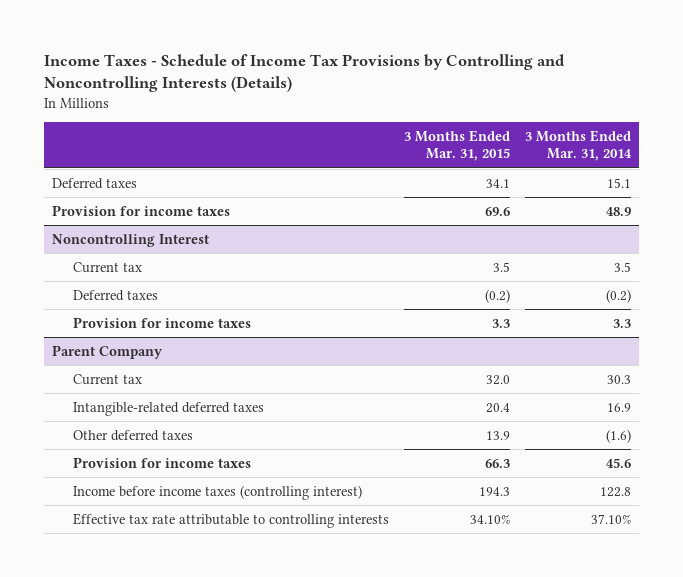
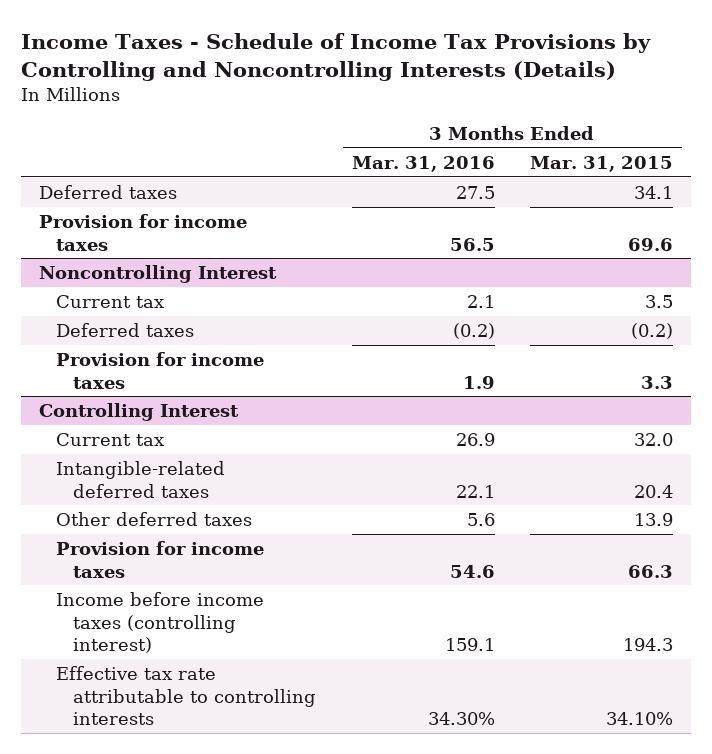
[525,129,633,162] 3 Months Ended Mar. 31, 2014 -> none
none -> [351,155,495,172] Mar. 31, 2016
[51,344,163,359] Parent Company -> [39,402,240,421] Controlling Interest

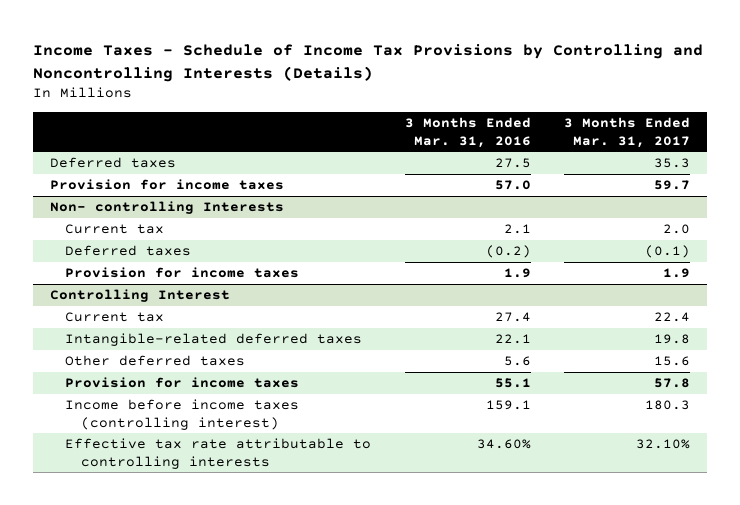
[529,155,673,172] Mar. 31, 2015 -> none
none -> [564,116,691,148] 3 Months Ended Mar. 31, 2017
[449,237,495,251] 56.5 -> [494,180,531,191] 57.0
[39,264,278,283] Noncontrolling Interest -> [49,201,284,215] Non- controlling Interests
[455,432,495,446] 26.9 -> [494,312,531,323] 27.4
[449,564,495,578] 54.6 -> [494,378,531,389] 55.1
[427,712,495,726] 34.30% -> [476,439,531,450] 34.60%

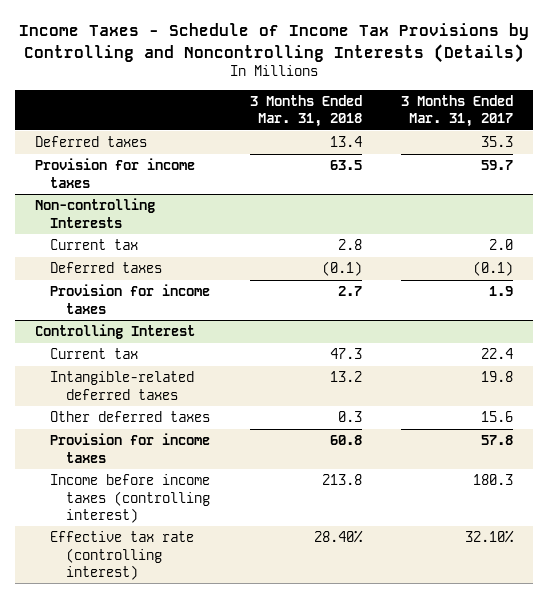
[404,116,531,148] 3 Months Ended Mar. 31, 2016 -> none
none -> [249,94,362,128] 3 Months Ended Mar. 31, 2018
[49,201,284,215] Non- controlling Interests -> [34,198,155,228] Non-controlling Interests
[65,438,372,469] Effective tax rate attributable to controlling interests -> [50,531,195,580] Effective tax rate (controlling interest)

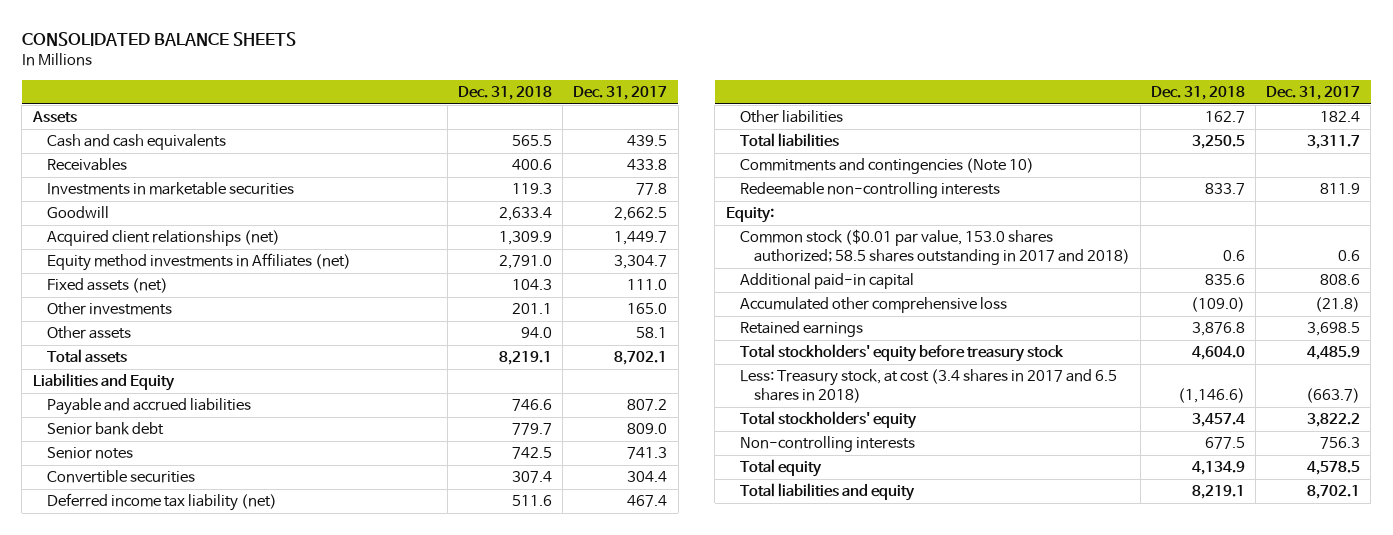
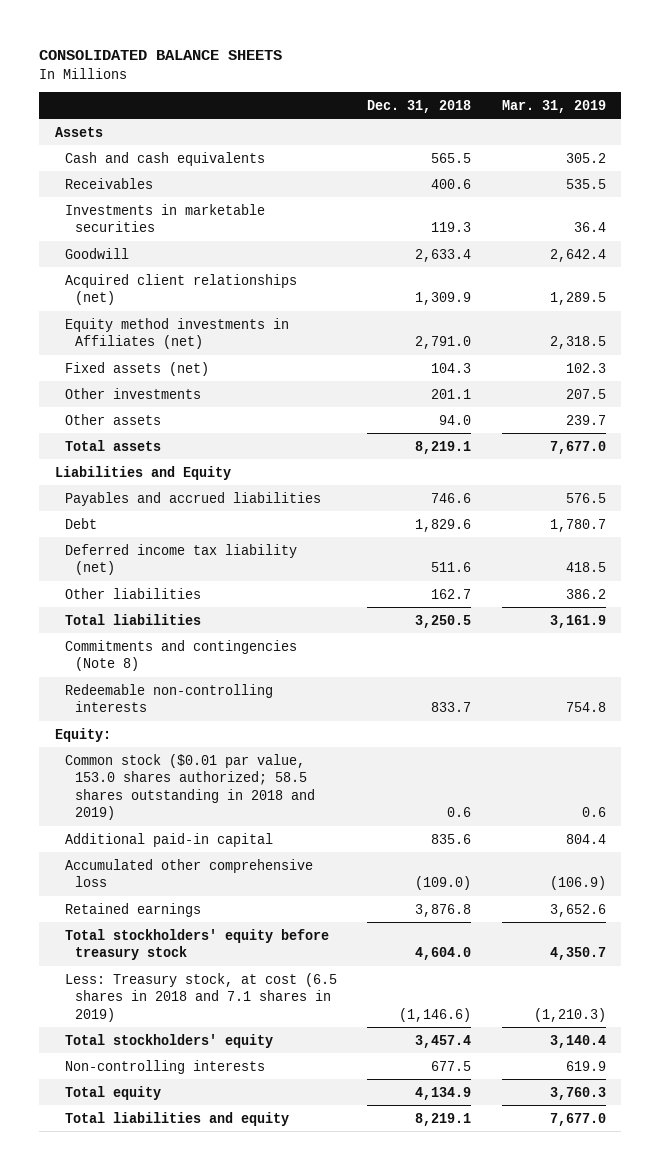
[573,85,668,100] Dec. 31, 2017 -> none
none -> [501,99,606,113] Mar. 31, 2019
[46,447,133,460] Senior notes -> none
[46,470,195,484] Convertible securities -> none
[46,398,251,416] Payable and accrued liabilities -> [64,491,321,506] Payables and accrued liabilities
[46,422,164,436] Senior bank debt -> [64,517,97,529] Debt
[512,423,553,436] 779.7 -> [415,518,472,532] 1,829.6
[739,158,1034,175] Commitments and contingencies (Note 10) -> [64,639,297,672] Commitments and contingencies (Note 8)
[739,229,1131,266] Common stock ($0.01 par value, 153.0 shares authorized; 58.5 shares outstanding in 2017 and 2018) -> [64,753,315,821] Common stock ($0.01 par value, 153.0 shares authorized; 58.5 shares outstanding in 2018 and 2019)
[739,369,1117,404] Less: Treasury stock, at cost (3.4 shares in 2017 and 6.5 shares in 2018) -> [64,972,337,1022] Less: Treasury stock, at cost (6.5 shares in 2018 and 7.1 shares in 2019)

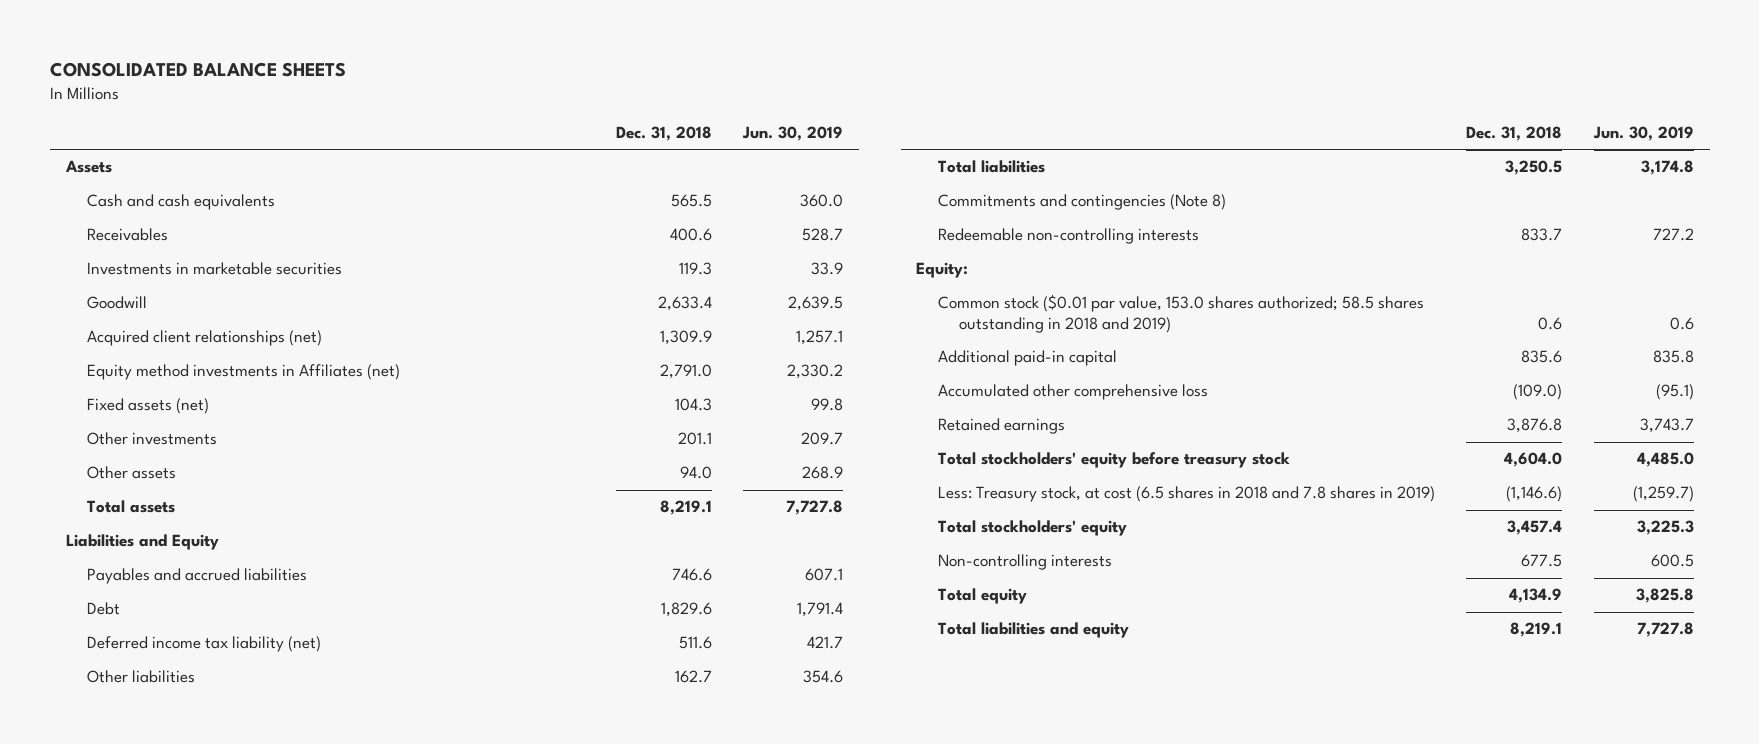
[501,99,606,113] Mar. 31, 2019 -> none
none -> [742,125,844,141] Jun. 30, 2019
[64,972,337,1022] Less: Treasury stock, at cost (6.5 shares in 2018 and 7.1 shares in 2019) -> [937,486,1435,503] Less: Treasury stock, at cost (6.5 shares in 2018 and 7.8 shares in 2019)

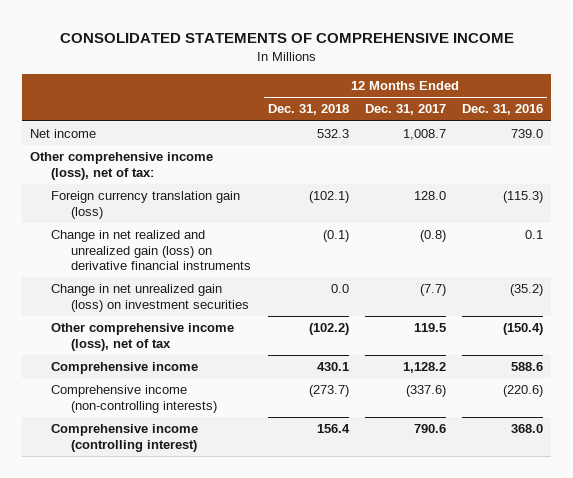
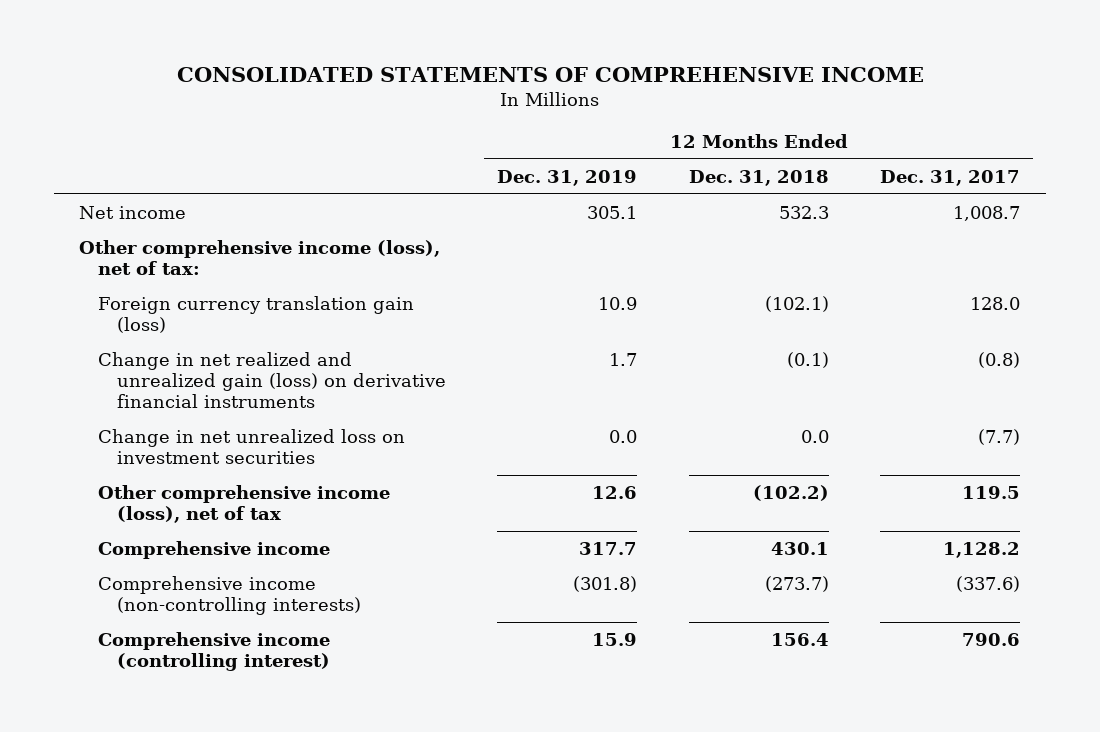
[462,104,544,116] Dec. 31, 2016 -> none
none -> [497,169,638,186] Dec. 31, 2019
[50,284,250,312] Change in net unrealized gain (loss) on investment securities -> [97,429,405,465] Change in net unrealized loss on investment securities

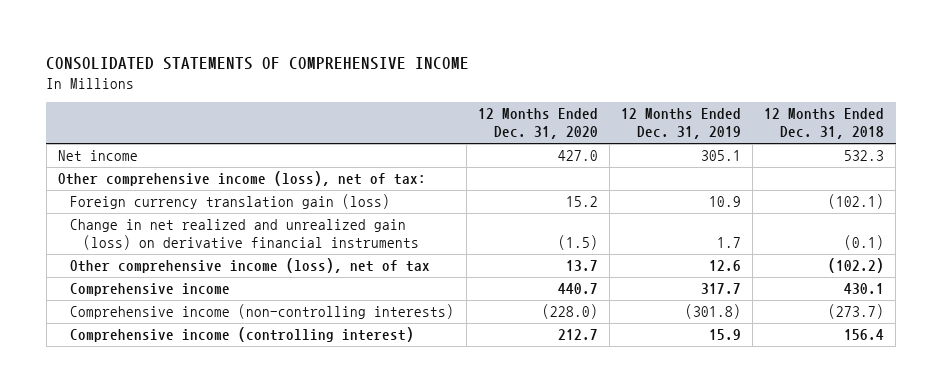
[880,169,1021,186] Dec. 31, 2017 -> none
none -> [477,108,598,140] 12 Months Ended Dec. 31, 2020
[97,429,405,465] Change in net unrealized loss on investment securities -> none

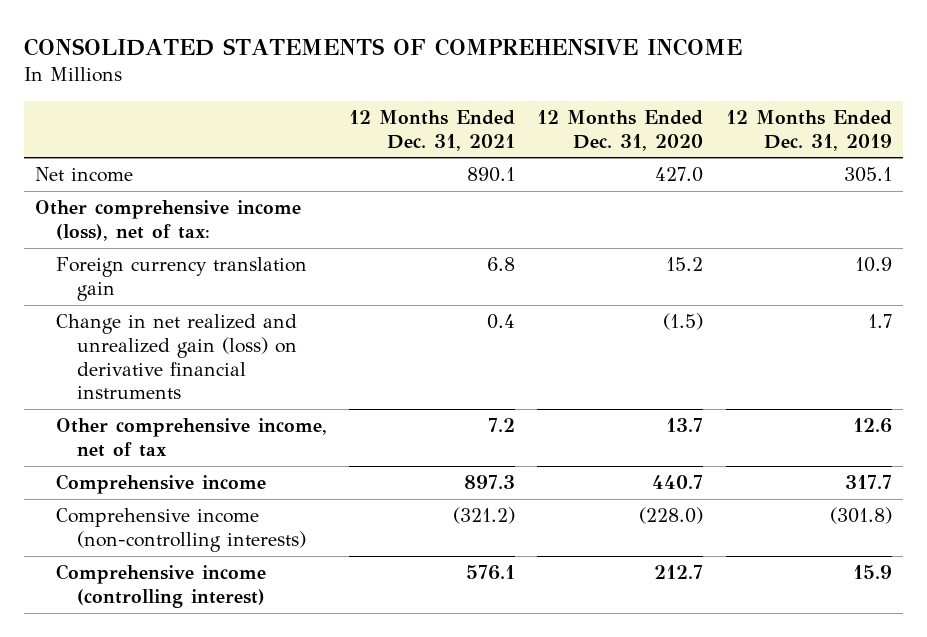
[763,108,884,140] 12 Months Ended Dec. 31, 2018 -> none
none -> [349,110,516,151] 12 Months Ended Dec. 31, 2021
[70,194,391,210] Foreign currency translation gain (loss) -> [56,257,308,301] Foreign currency translation gain
[70,258,431,274] Other comprehensive income (loss), net of tax -> [56,418,328,457] Other comprehensive income, net of tax

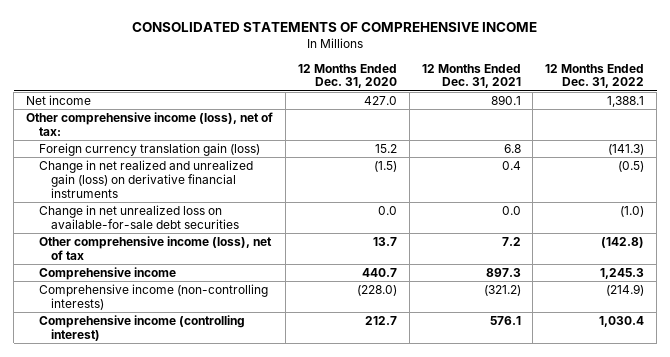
[725,110,892,151] 12 Months Ended Dec. 31, 2019 -> none
none -> [545,63,645,89] 12 Months Ended Dec. 31, 2022
[56,257,308,301] Foreign currency translation gain -> [38,143,260,157] Foreign currency translation gain (loss)
none -> [38,205,240,229] Change in net unrealized loss on available-for-sale debt securities
[56,418,328,457] Other comprehensive income, net of tax -> [38,236,272,260] Other comprehensive income (loss), net of tax

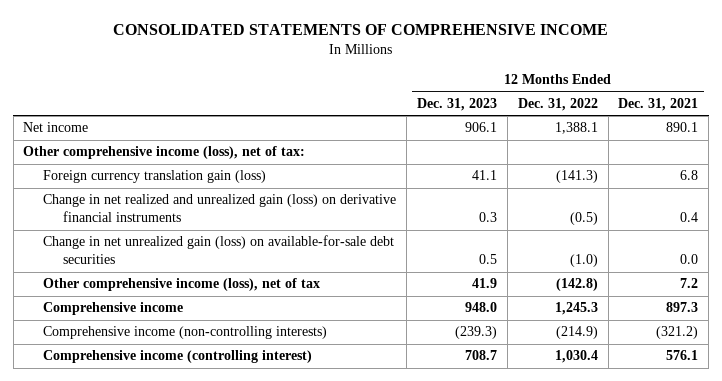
[297,63,397,89] 12 Months Ended Dec. 31, 2020 -> none
none -> [416,98,497,112] Dec. 31, 2023
[38,205,240,229] Change in net unrealized loss on available-for-sale debt securities -> [43,235,395,265] Change in net unrealized gain (loss) on available-for-sale debt securities

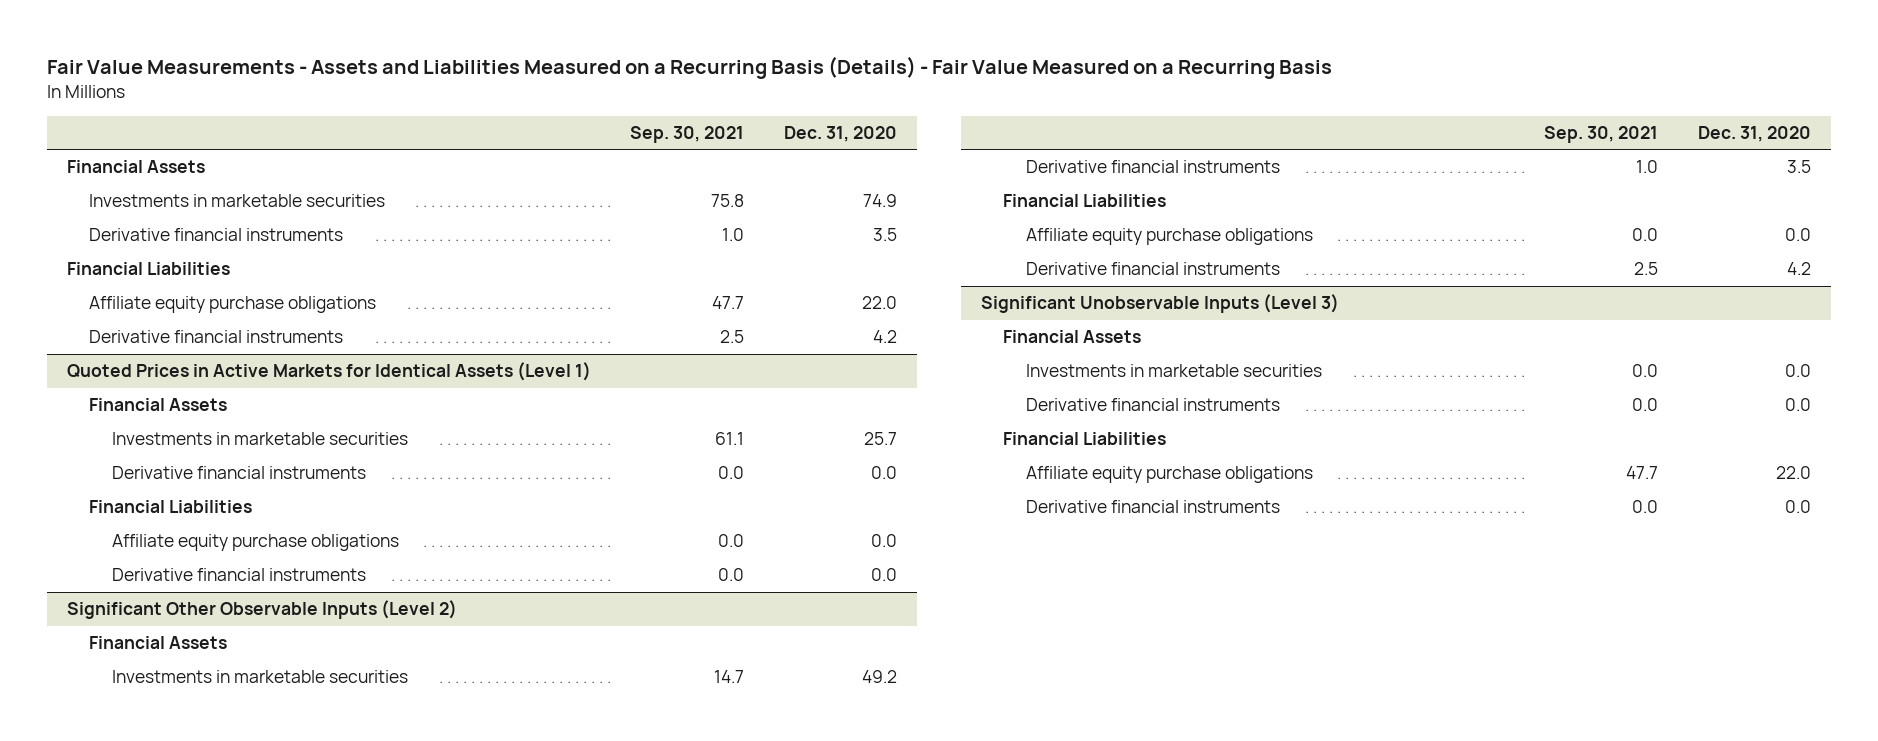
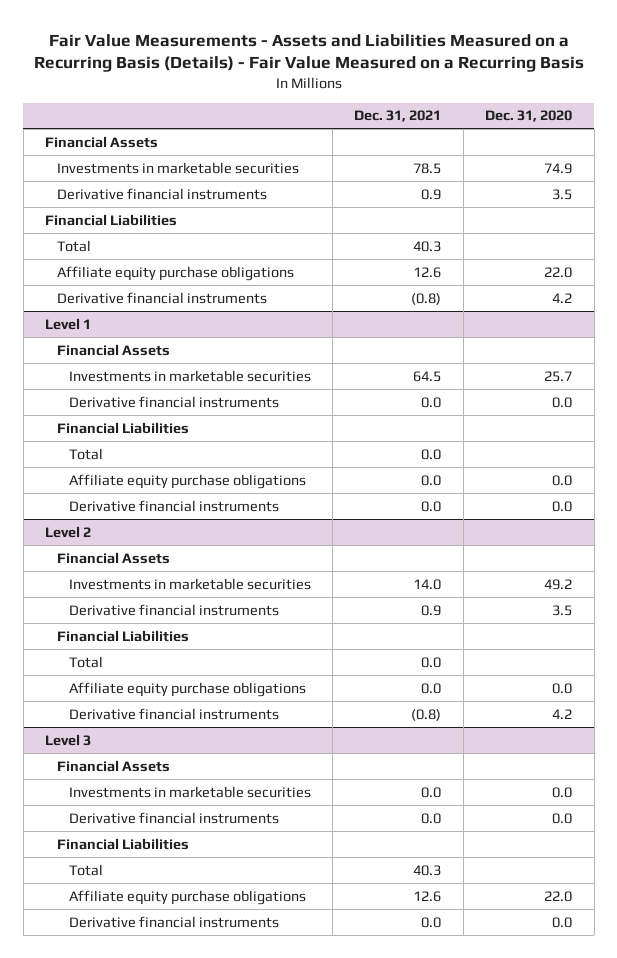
[630,125,745,143] Sep. 30, 2021 -> none
none -> [354,110,442,123] Dec. 31, 2021
none -> [56,239,91,252] Total
[66,362,591,382] Quoted Prices in Active Markets for Identical Assets (Level 1) -> [44,317,91,330] Level 1
none -> [68,447,103,460] Total
[66,600,457,620] Significant Other Observable Inputs (Level 2) -> [44,525,91,538] Level 2
none -> [68,655,103,668] Total
[980,294,1339,314] Significant Unobservable Inputs (Level 3) -> [44,733,91,746] Level 3
none -> [68,863,103,876] Total

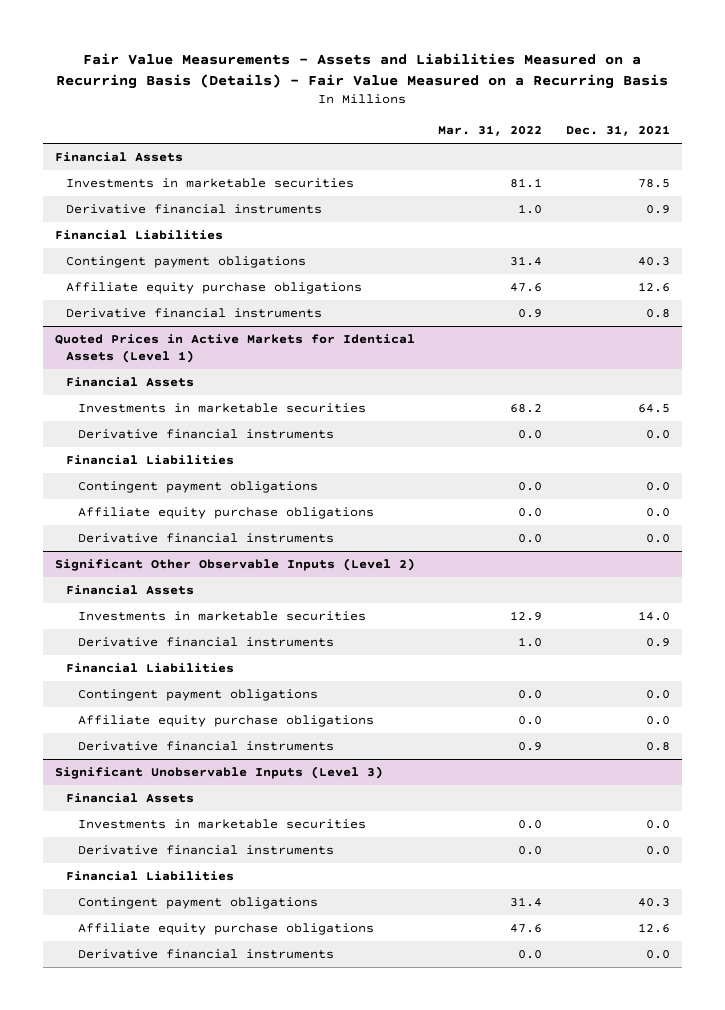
[485,110,573,123] Dec. 31, 2020 -> none
none -> [438,125,543,137] Mar. 31, 2022
[56,239,91,252] Total -> [66,256,307,269] Contingent payment obligations
[411,292,442,305] (0.8) -> [646,309,671,319] 0.8
[44,317,91,330] Level 1 -> [54,334,415,363] Quoted Prices in Active Markets for Identical Assets (Level 1)
[68,447,103,460] Total -> [78,481,319,494] Contingent payment obligations
[44,525,91,538] Level 2 -> [54,558,415,572] Significant Other Observable Inputs (Level 2)
[68,655,103,668] Total -> [78,689,319,702] Contingent payment obligations
[411,708,442,721] (0.8) -> [646,742,671,752] 0.8
[44,733,91,746] Level 3 -> [54,766,383,780] Significant Unobservable Inputs (Level 3)
[68,863,103,876] Total -> [78,897,319,910] Contingent payment obligations

